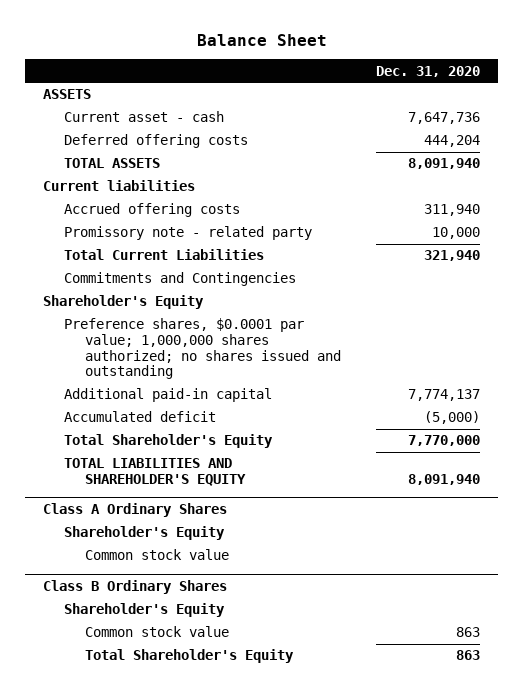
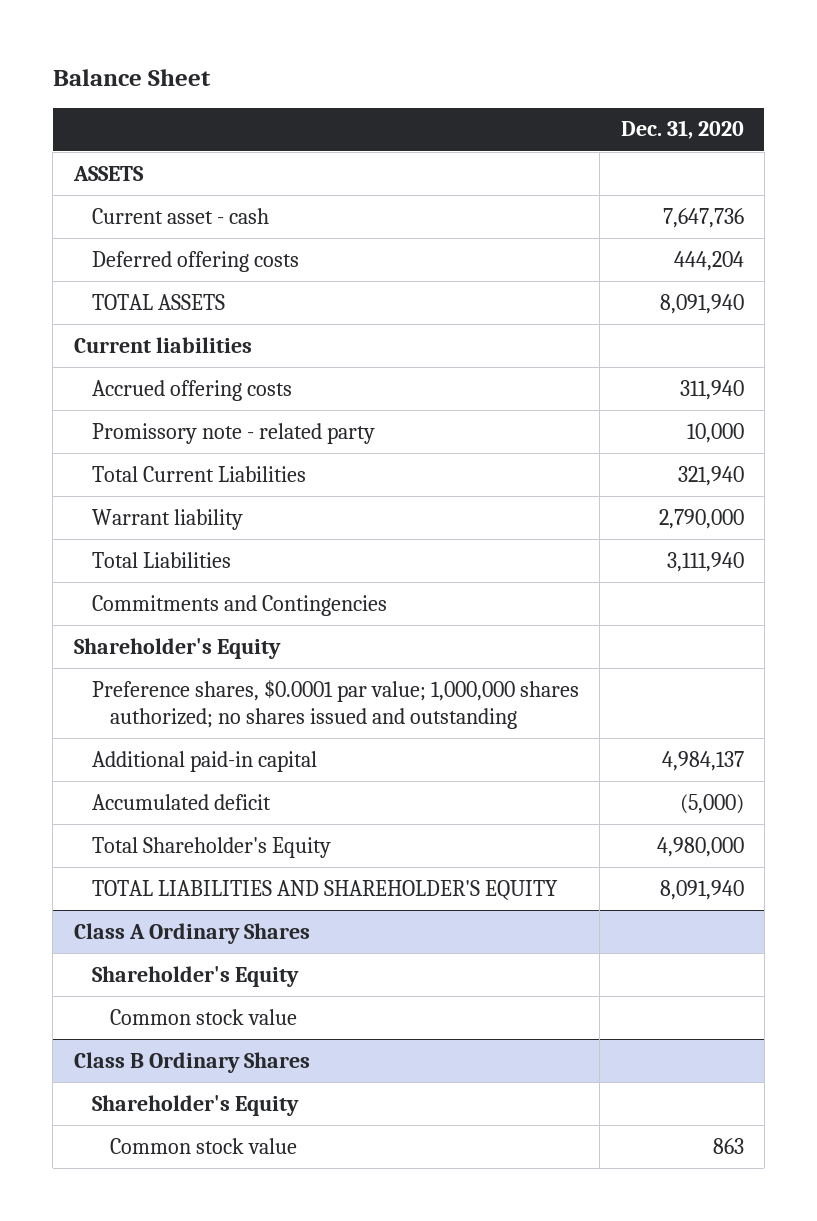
none -> [91,508,243,530] Warrant liability
none -> [91,551,231,568] Total Liabilities
[408,389,481,402] 7,774,137 -> [661,750,744,771] 4,984,137
[408,435,481,447] 7,770,000 -> [656,836,744,857] 4,980,000
[84,649,294,664] Total Shareholder's Equity -> none

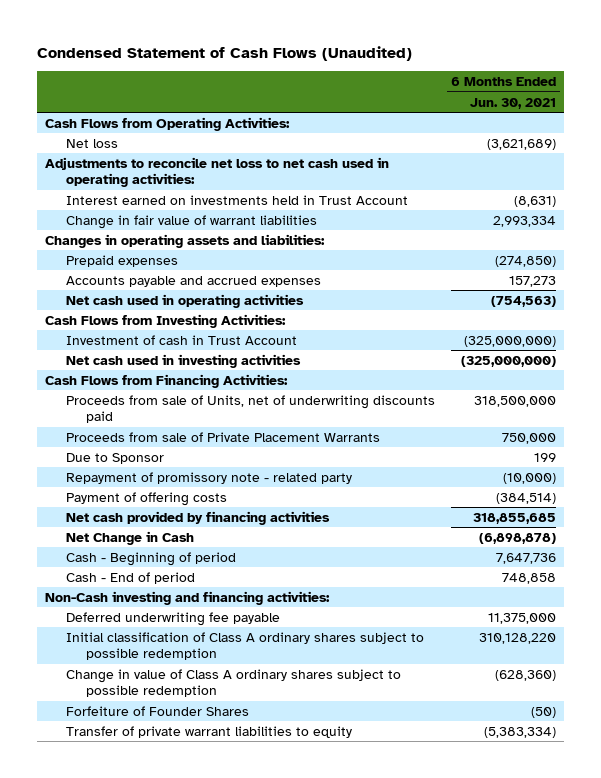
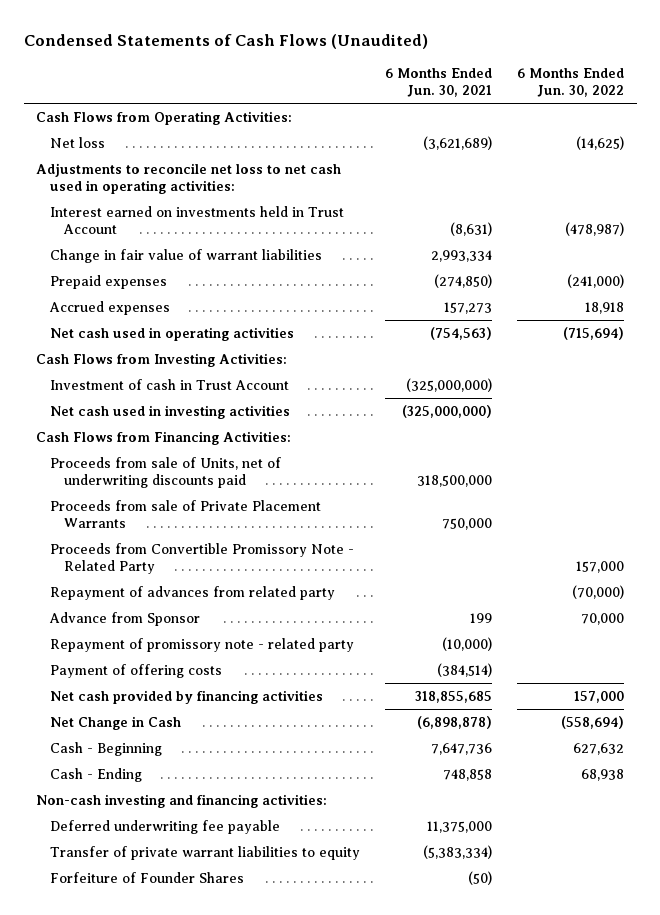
[36,45,412,61] Condensed Statement of Cash Flows (Unaudited) -> [23,33,428,49] Condensed Statements of Cash Flows (Unaudited)
none -> [517,67,625,97] 6 Months Ended Jun. 30, 2022
[44,233,325,248] Changes in operating assets and liabilities: -> none
[65,275,321,287] Accounts payable and accrued expenses -> [49,301,171,316] Accrued expenses
none -> [50,543,355,574] Proceeds from Convertible Promissory Note - Related Party
none -> [50,586,336,601] Repayment of advances from related party
[65,452,164,464] Due to Sponsor -> [49,612,201,627] Advance from Sponsor
[65,551,236,566] Cash - Beginning of period -> [50,742,163,757] Cash - Beginning
[65,571,195,584] Cash - End of period -> [50,768,143,783] Cash - Ending
[44,590,330,605] Non-Cash investing and financing activities: -> [36,794,328,809] Non-cash investing and financing activities:
[65,631,424,661] Initial classification of Class A ordinary shares subject to possible redemption -> none
[65,668,401,698] Change in value of Class A ordinary shares subject to possible redemption -> none
[65,705,249,716] Forfeiture of Founder Shares -> [50,872,245,884] Forfeiture of Founder Shares

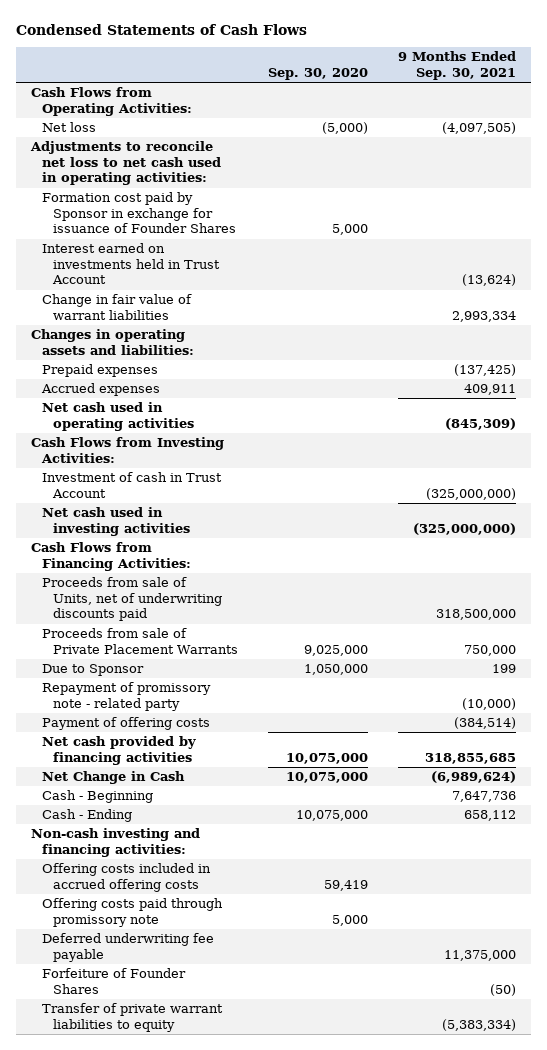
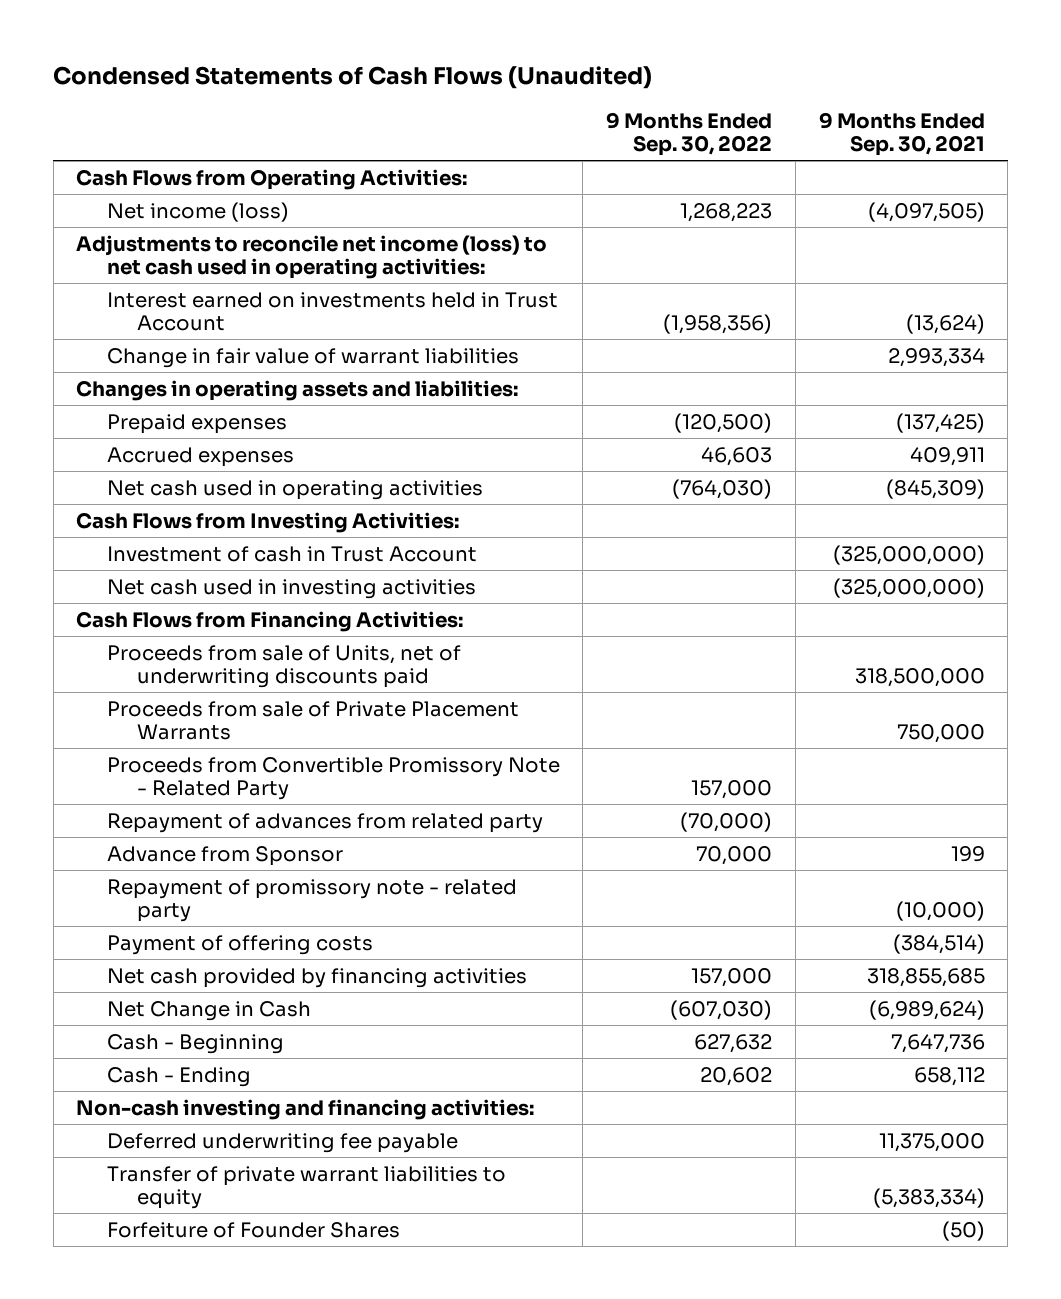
[16,24,308,36] Condensed Statements of Cash Flows -> [53,66,653,90] Condensed Statements of Cash Flows (Unaudited)
[268,68,369,81] Sep. 30, 2020 -> none
none -> [606,111,773,157] 9 Months Ended Sep. 30, 2022
[42,192,237,234] Formation cost paid by Sponsor in exchange for issuance of Founder Shares -> none
[42,122,97,133] Net loss -> [106,201,289,222] Net income (loss)
[29,141,222,186] Adjustments to reconcile net loss to net cash used in operating activities: -> [76,234,548,280] Adjustments to reconcile net income (loss) to net cash used in operating activities:
none -> [106,756,560,801] Proceeds from Convertible Promissory Note - Related Party
none -> [106,812,543,833] Repayment of advances from related party
[42,664,145,677] Due to Sponsor -> [106,845,343,866] Advance from Sponsor
[42,863,212,892] Offering costs included in accrued offering costs -> none
[42,898,224,927] Offering costs paid through promissory note -> none
[42,968,187,994] Forfeiture of Founder Shares -> [106,1221,400,1238] Forfeiture of Founder Shares

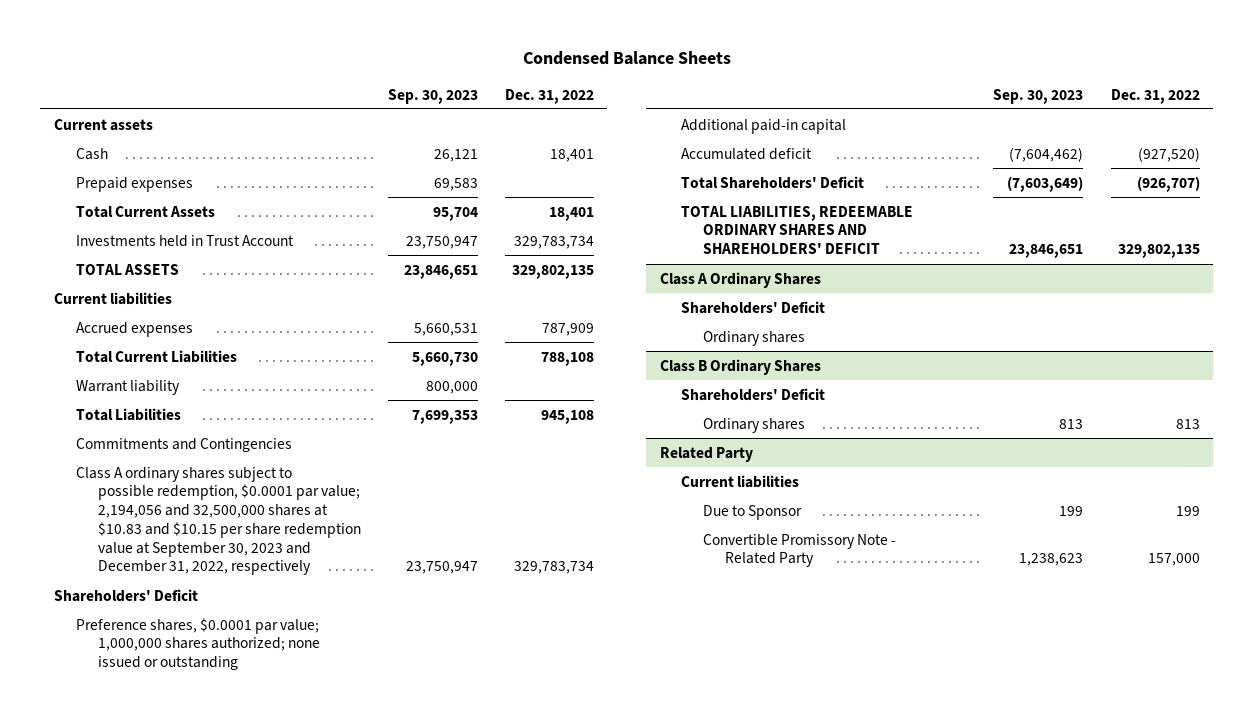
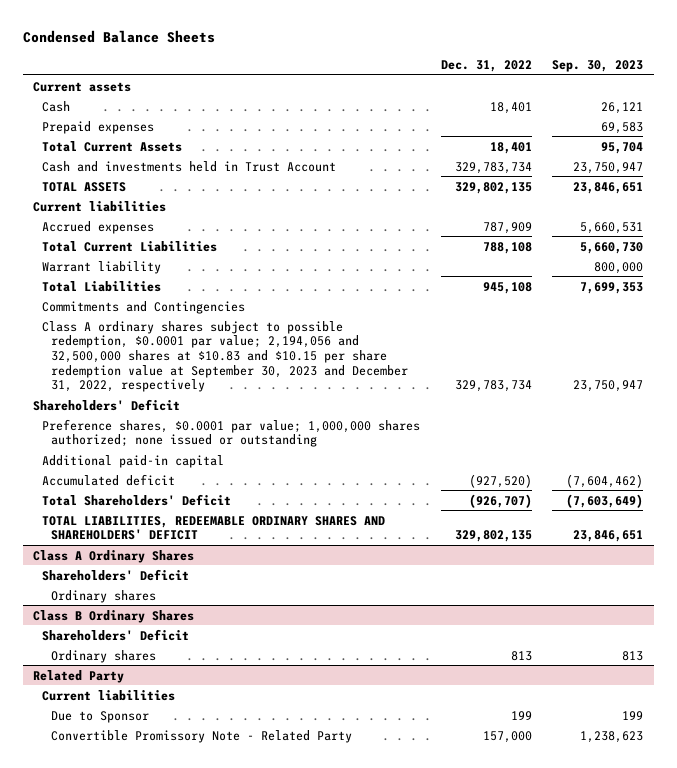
[75,234,294,247] Investments held in Trust Account -> [42,160,337,172] Cash and investments held in Trust Account

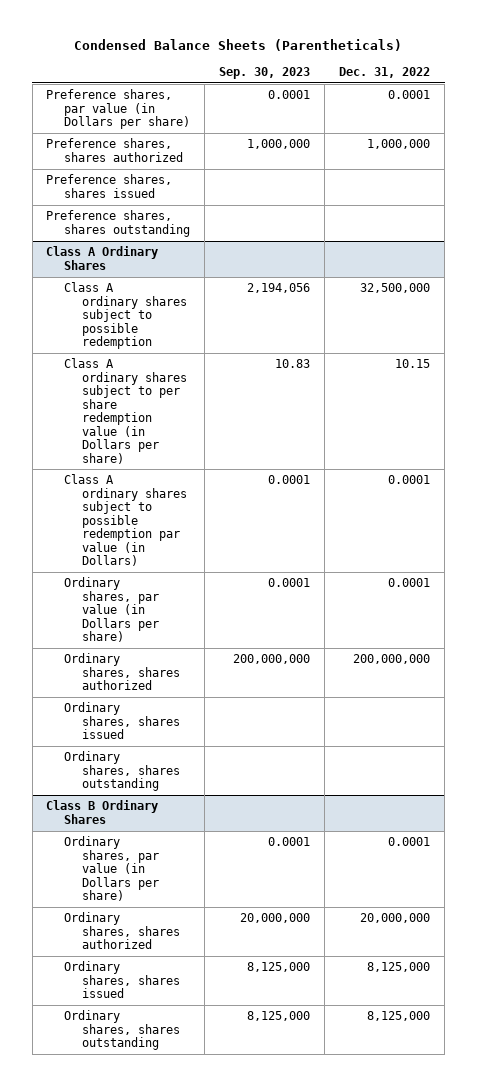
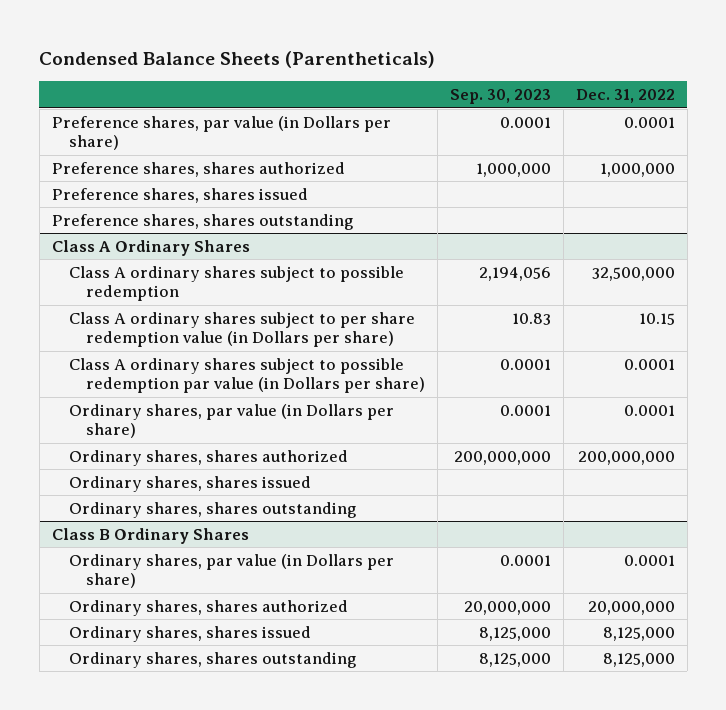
[64,474,188,567] Class A ordinary shares subject to possible redemption par value (in Dollars) -> [68,357,426,394] Class A ordinary shares subject to possible redemption par value (in Dollars per share)

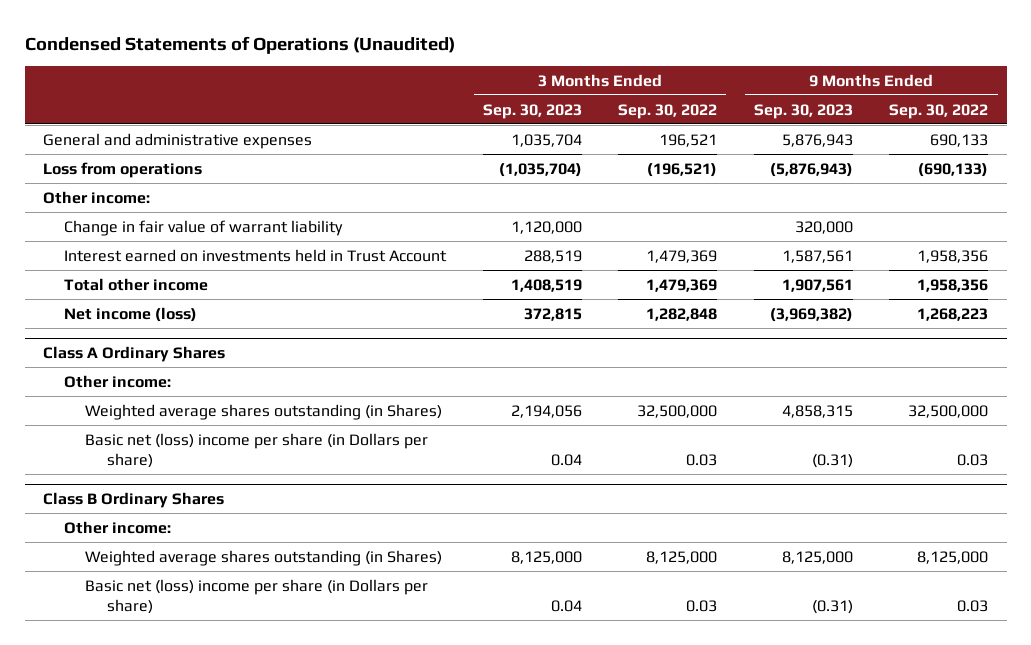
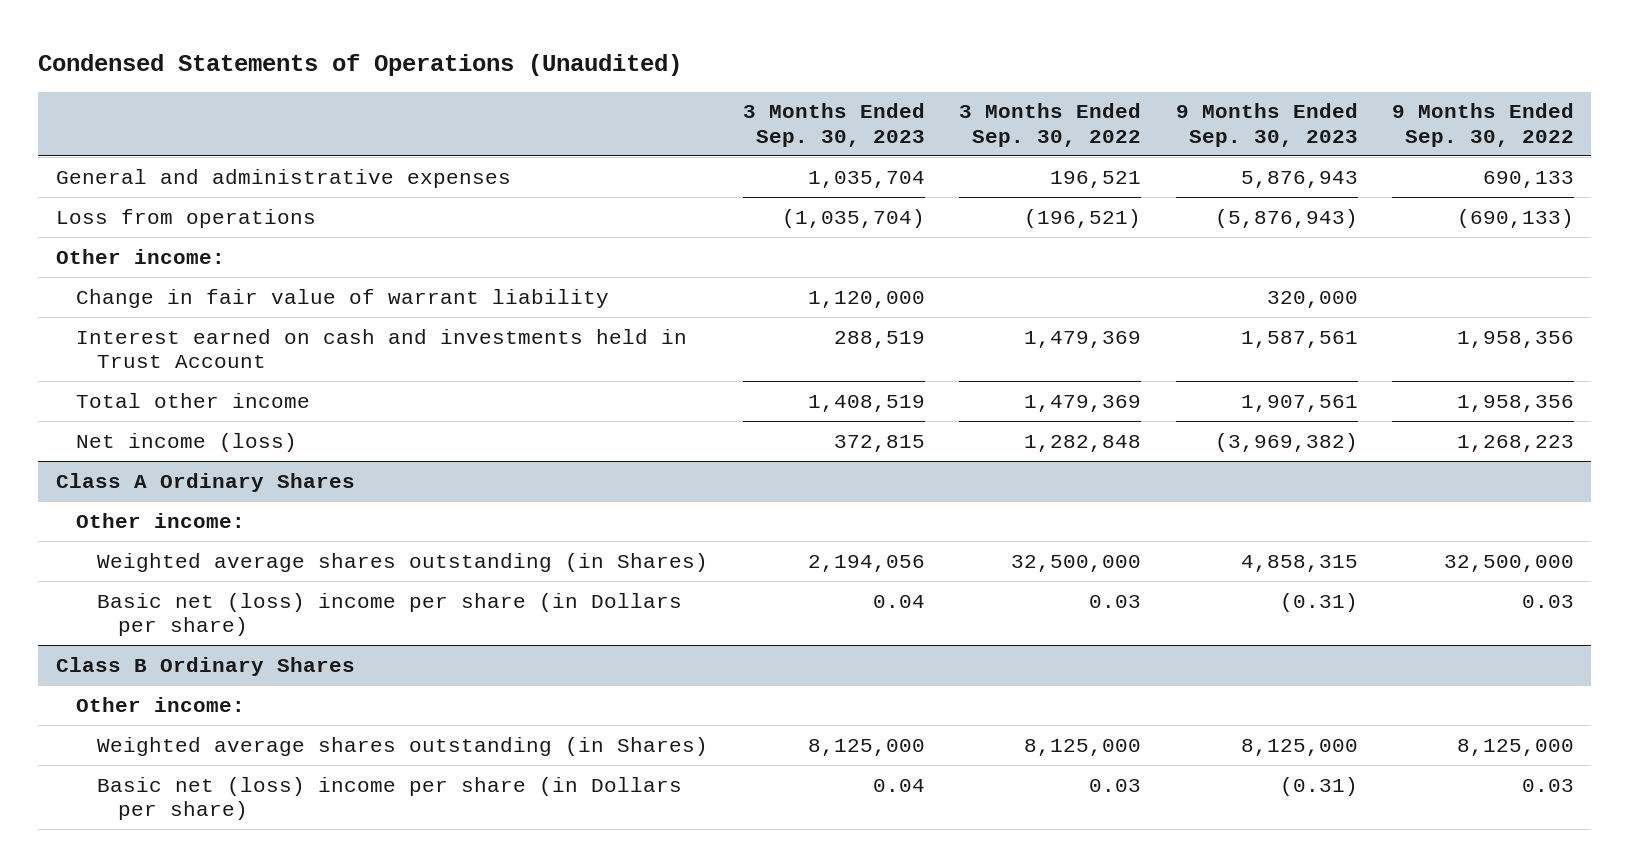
[64,248,448,262] Interest earned on investments held in Trust Account -> [76,328,688,369] Interest earned on cash and investments held in Trust Account

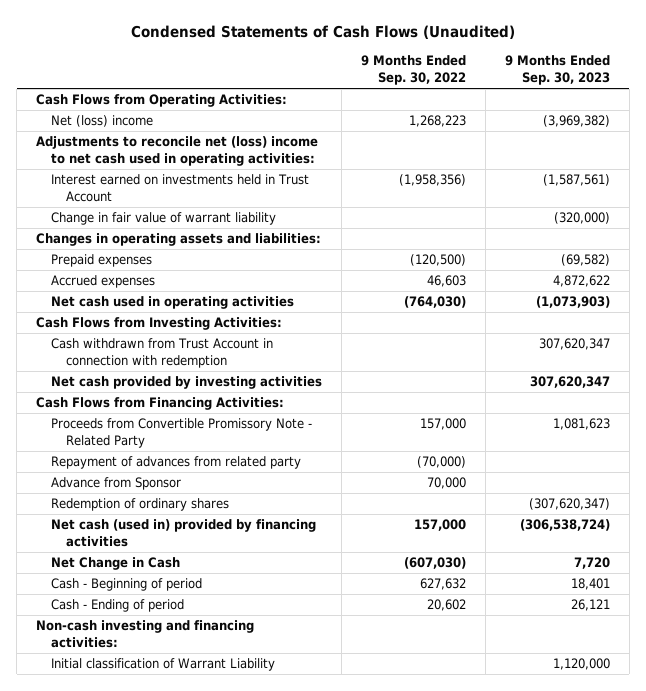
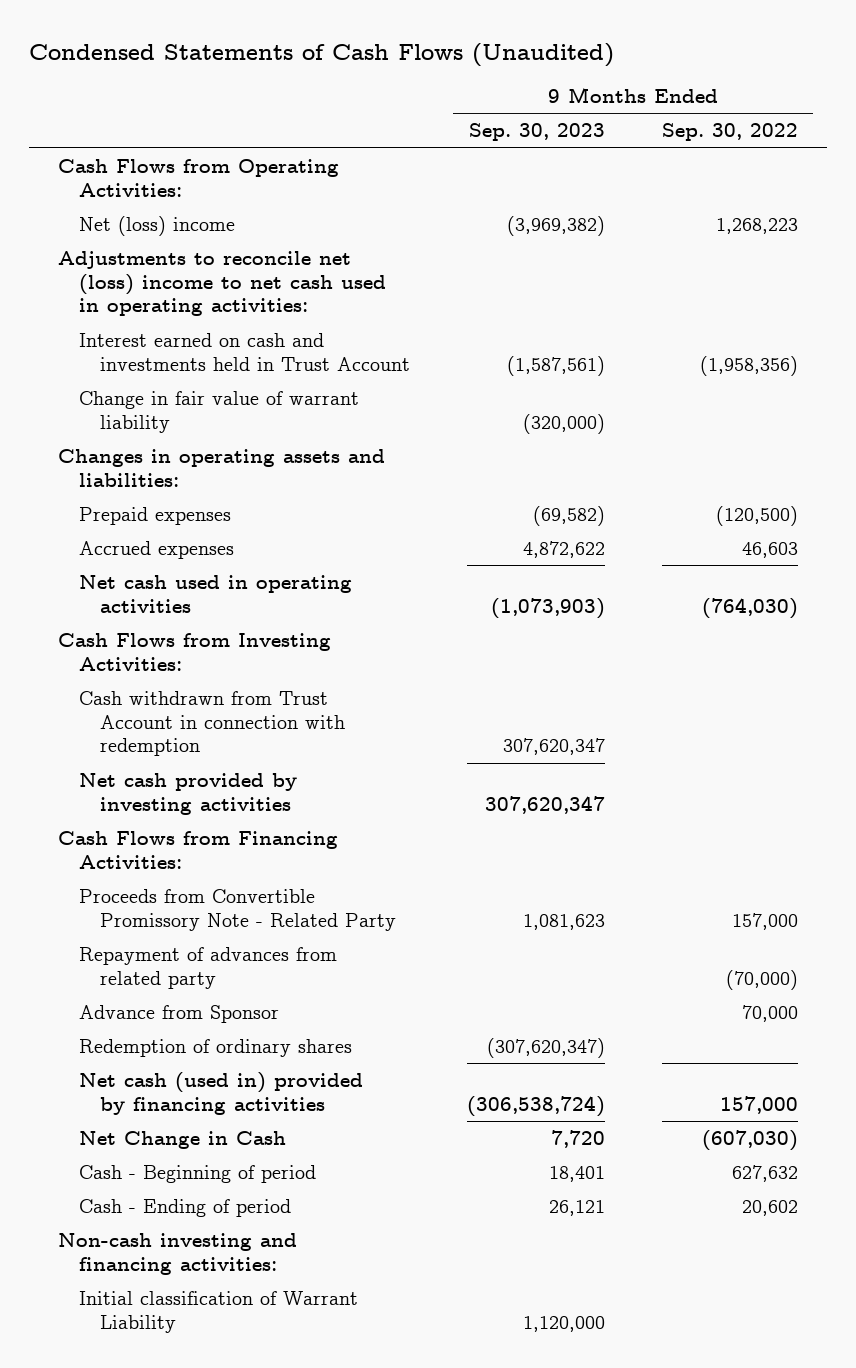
[51,174,310,203] Interest earned on investments held in Trust Account -> [78,332,410,371] Interest earned on cash and investments held in Trust Account

